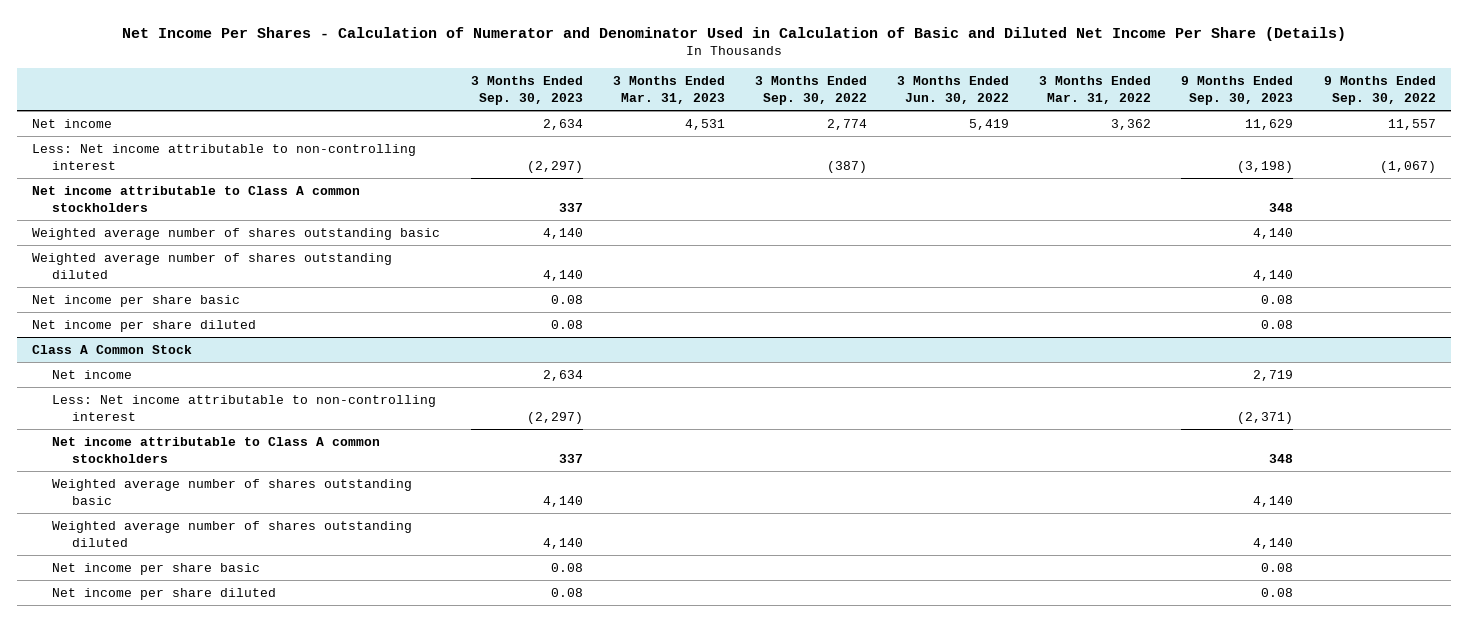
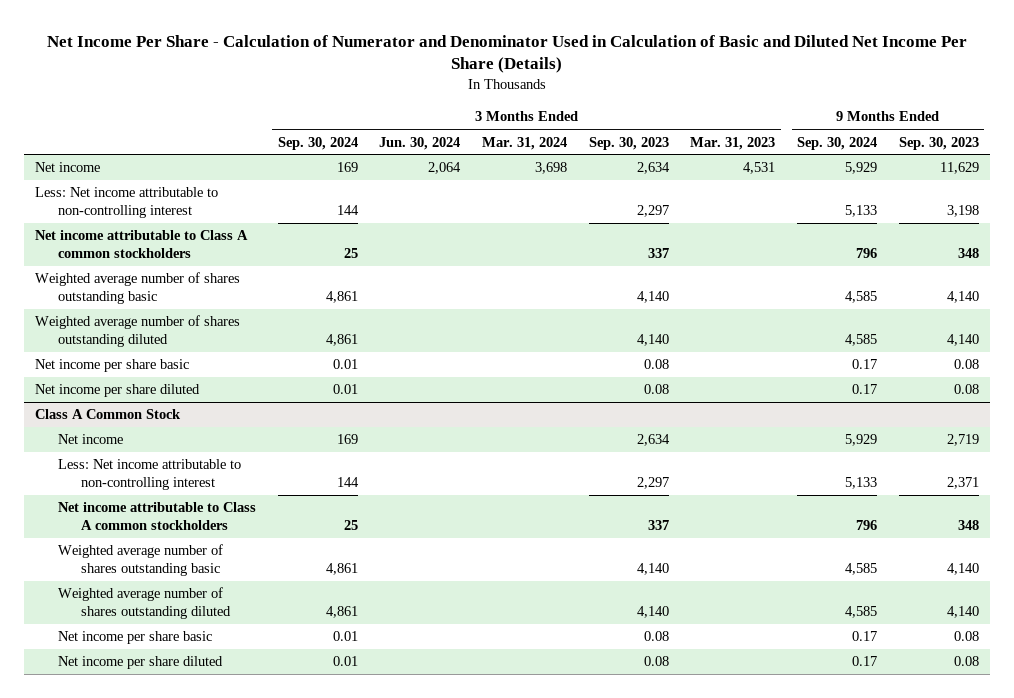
[122,26,1347,41] Net Income Per Shares - Calculation of Numerator and Denominator Used in Calculation of Basic and Diluted Net Income Per Share (Details) -> [46,34,967,74] Net Income Per Share - Calculation of Numerator and Denominator Used in Calculation of Basic and Diluted Net Income Per Share (Details)
[754,76,867,106] 3 Months Ended Sep. 30, 2022 -> none
[897,76,1010,105] 3 Months Ended Jun. 30, 2022 -> none
[1039,76,1152,105] 3 Months Ended Mar. 31, 2022 -> none
[1323,76,1436,106] 9 Months Ended Sep. 30, 2022 -> none
none -> [277,136,358,150] Sep. 30, 2024
none -> [379,136,461,150] Jun. 30, 2024
none -> [482,136,568,150] Mar. 31, 2024
none -> [797,136,878,150] Sep. 30, 2024
[526,160,583,173] (2,297) -> [636,205,669,218] 2,297
[1237,160,1294,173] (3,198) -> [946,205,979,218] 3,198
[526,411,583,424] (2,297) -> [636,477,669,490] 2,297
[1237,411,1294,424] (2,371) -> [946,477,979,490] 2,371

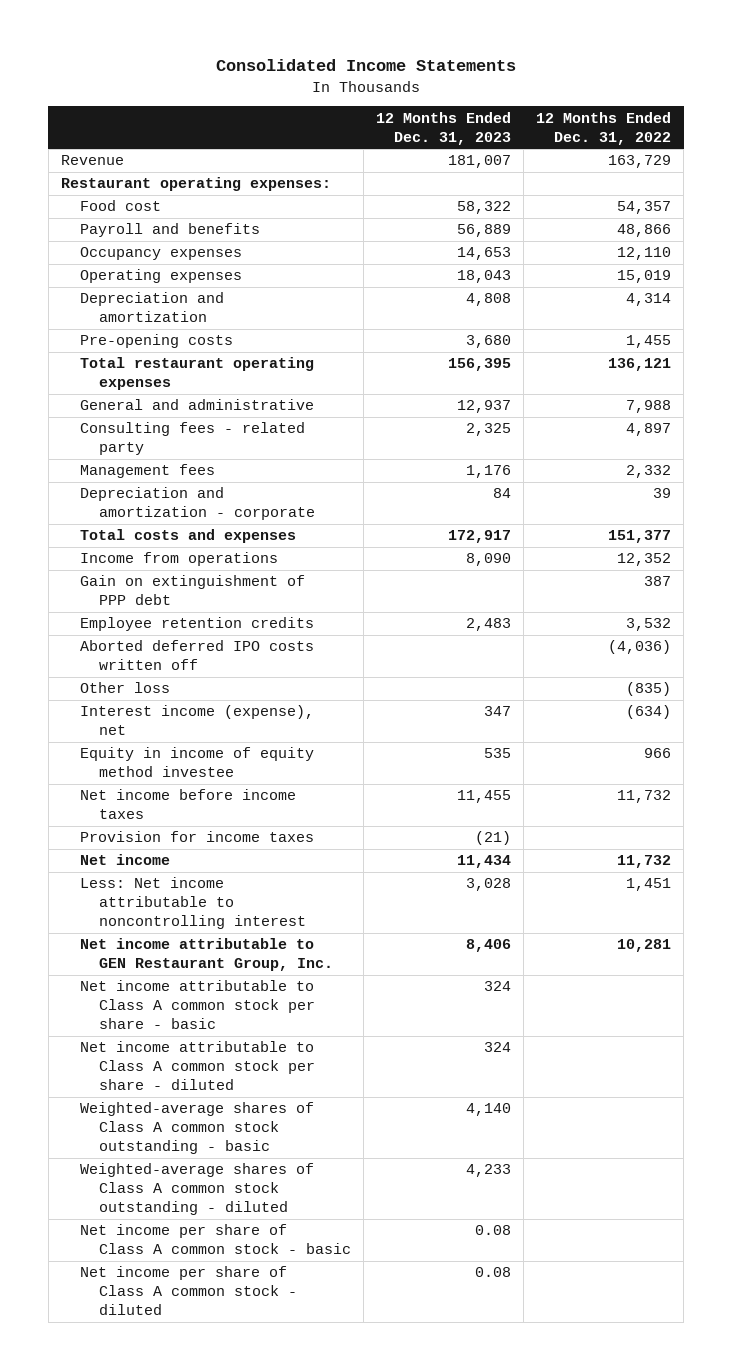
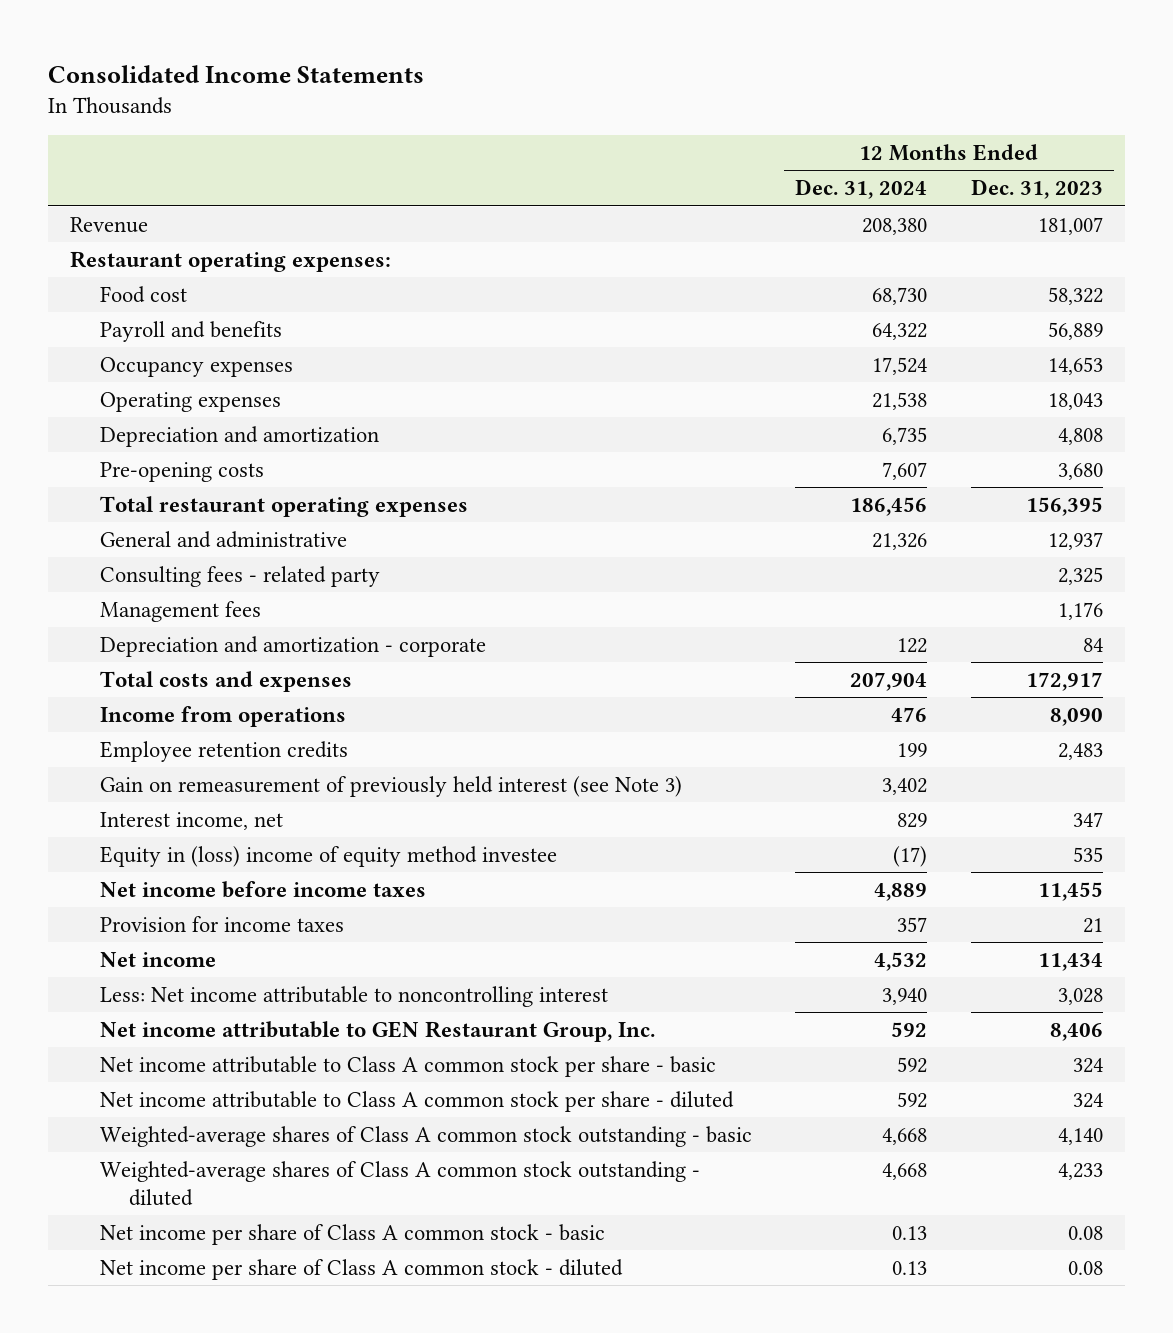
[536,111,672,145] 12 Months Ended Dec. 31, 2022 -> none
none -> [795,179,928,200] Dec. 31, 2024
[80,575,306,606] Gain on extinguishment of PPP debt -> none
[80,640,315,671] Aborted deferred IPO costs written off -> none
[80,682,171,694] Other loss -> none
none -> [99,775,682,797] Gain on remeasurement of previously held interest (see Note 3)
[80,705,315,736] Interest income (expense), net -> [99,811,283,830] Interest income, net
[80,747,315,778] Equity in income of equity method investee -> [99,845,557,867] Equity in (loss) income of equity method investee
[475,831,512,846] (21) -> [1082,917,1103,933] 21

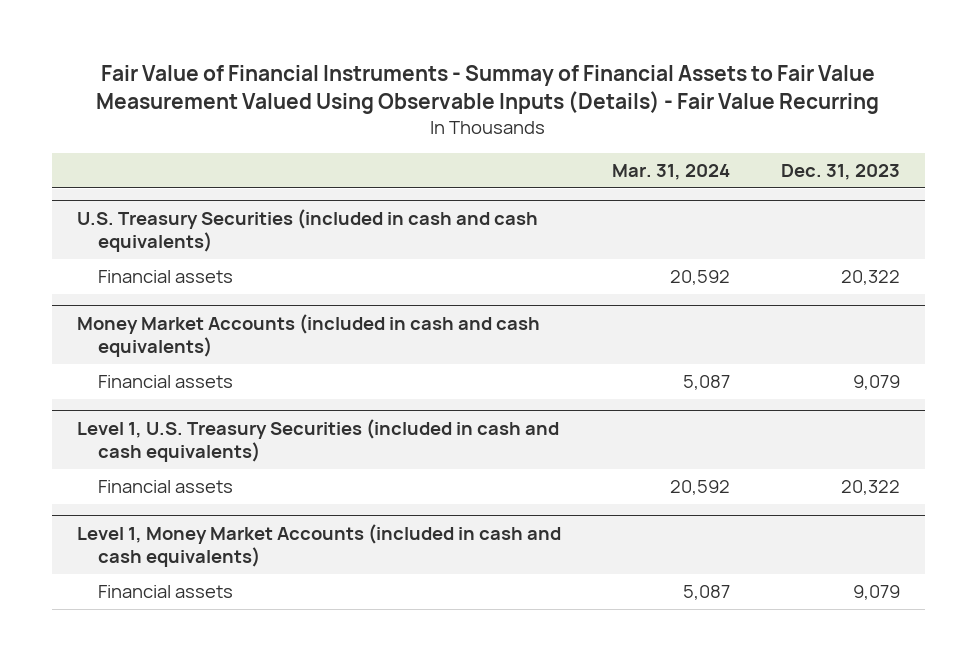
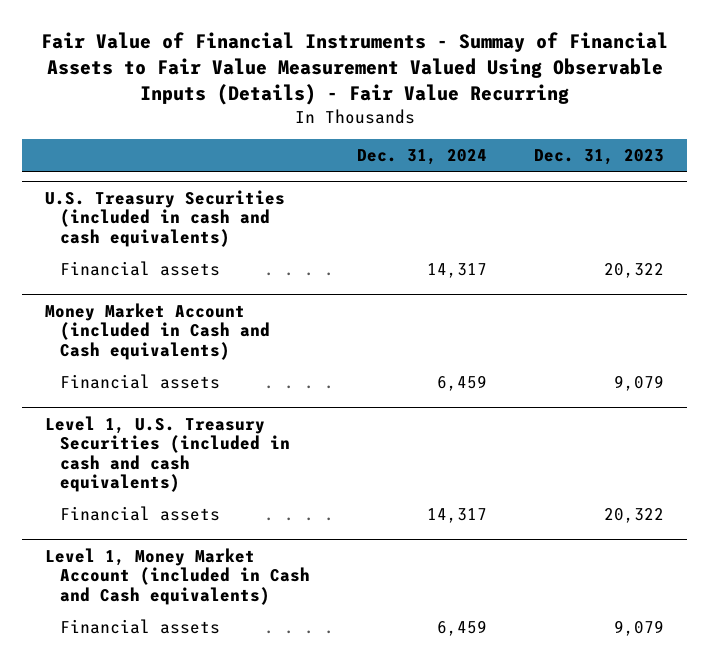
[611,163,730,180] Mar. 31, 2024 -> none
none -> [357,149,488,166] Dec. 31, 2024
[77,313,541,357] Money Market Accounts (included in cash and cash equivalents) -> [45,302,271,360] Money Market Account (included in Cash and Cash equivalents)
[77,523,562,567] Level 1, Money Market Accounts (included in cash and cash equivalents) -> [45,547,311,605] Level 1, Money Market Account (included in Cash and Cash equivalents)

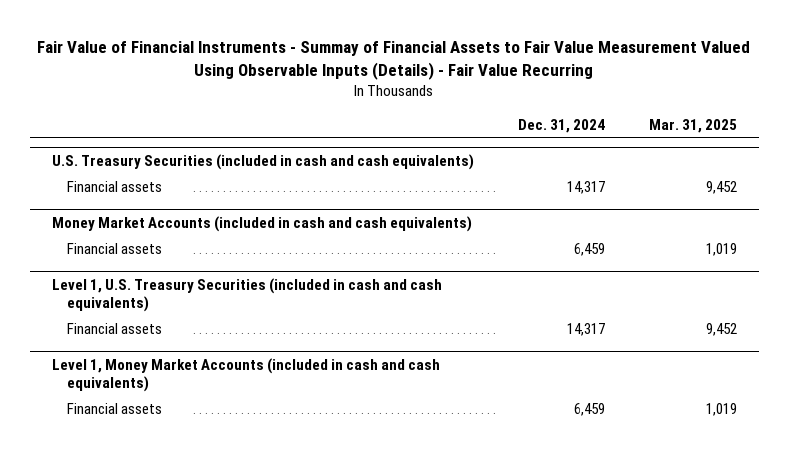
[533,149,664,166] Dec. 31, 2023 -> none
none -> [648,118,737,133] Mar. 31, 2025
[45,302,271,360] Money Market Account (included in Cash and Cash equivalents) -> [51,215,472,232] Money Market Accounts (included in cash and cash equivalents)
[45,547,311,605] Level 1, Money Market Account (included in Cash and Cash equivalents) -> [51,357,440,393] Level 1, Money Market Accounts (included in cash and cash equivalents)

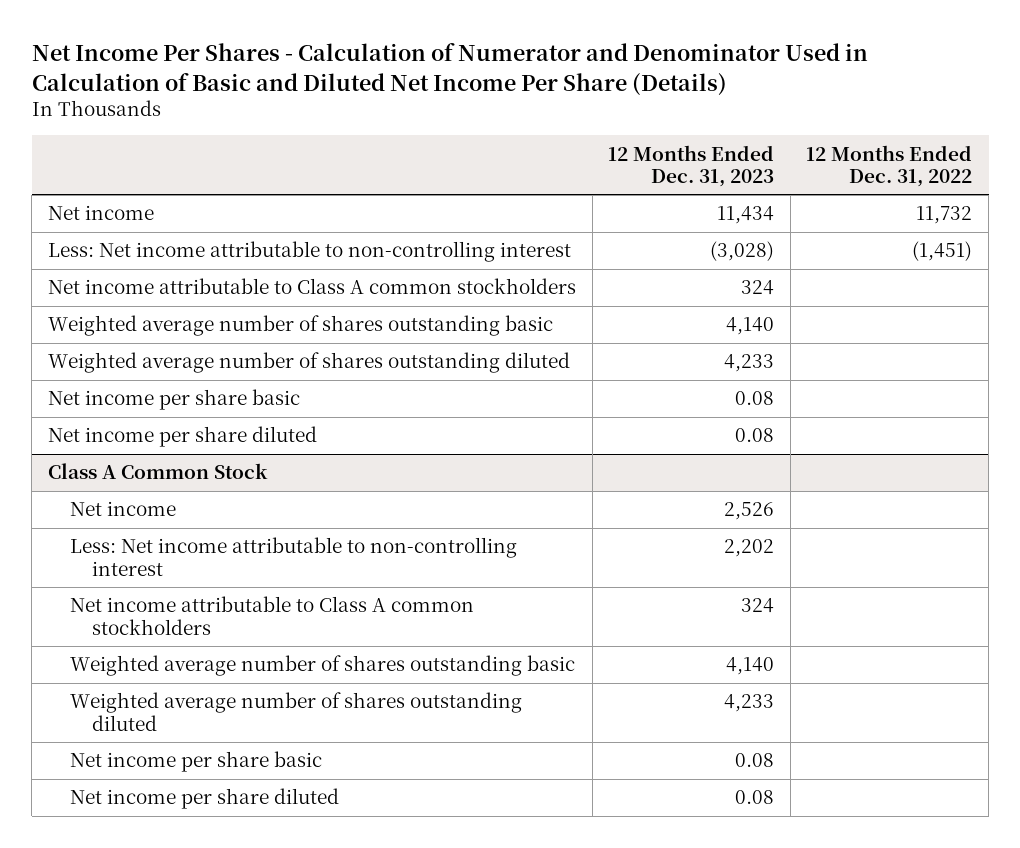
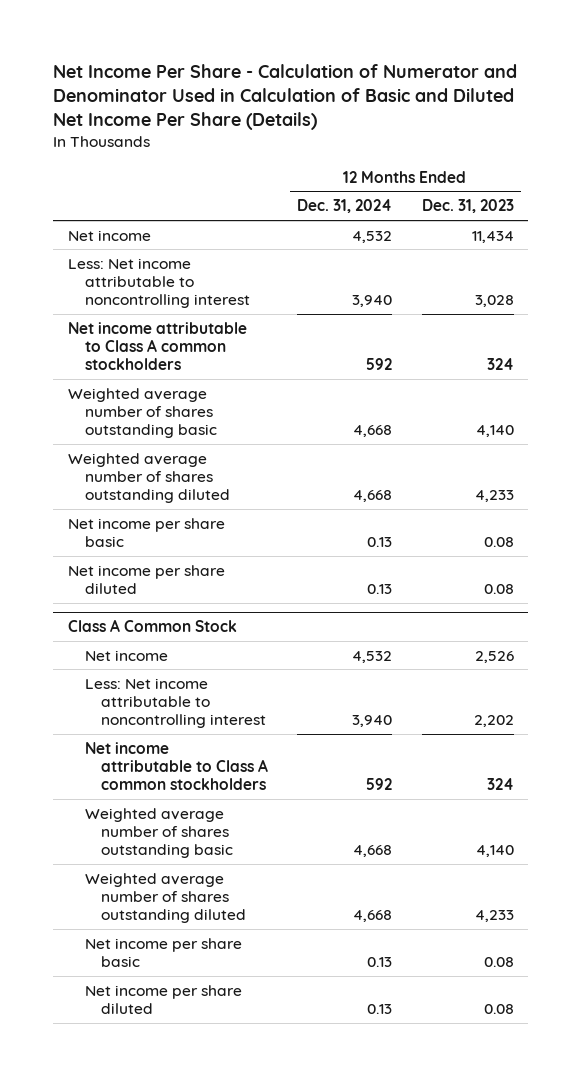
[31,43,868,96] Net Income Per Shares - Calculation of Numerator and Denominator Used in Calculation of Basic and Diluted Net Income Per Share (Details) -> [53,63,518,131] Net Income Per Share - Calculation of Numerator and Denominator Used in Calculation of Basic and Diluted Net Income Per Share (Details)
[806,144,973,187] 12 Months Ended Dec. 31, 2022 -> none
none -> [297,199,393,214] Dec. 31, 2024
[47,241,571,263] Less: Net income attributable to non-controlling interest -> [68,257,250,309] Less: Net income attributable to noncontrolling interest
[710,241,775,262] (3,028) -> [474,295,514,308] 3,028
[69,537,517,576] Less: Net income attributable to non-controlling interest -> [84,677,266,729] Less: Net income attributable to noncontrolling interest

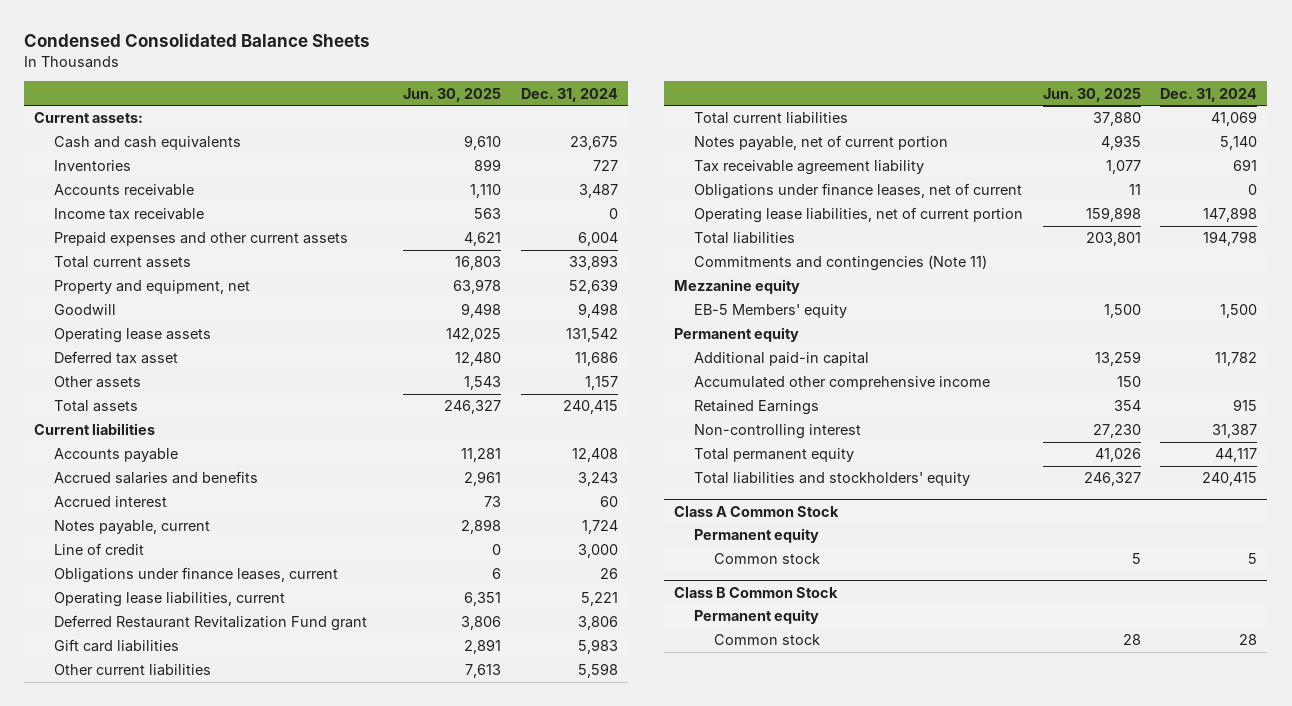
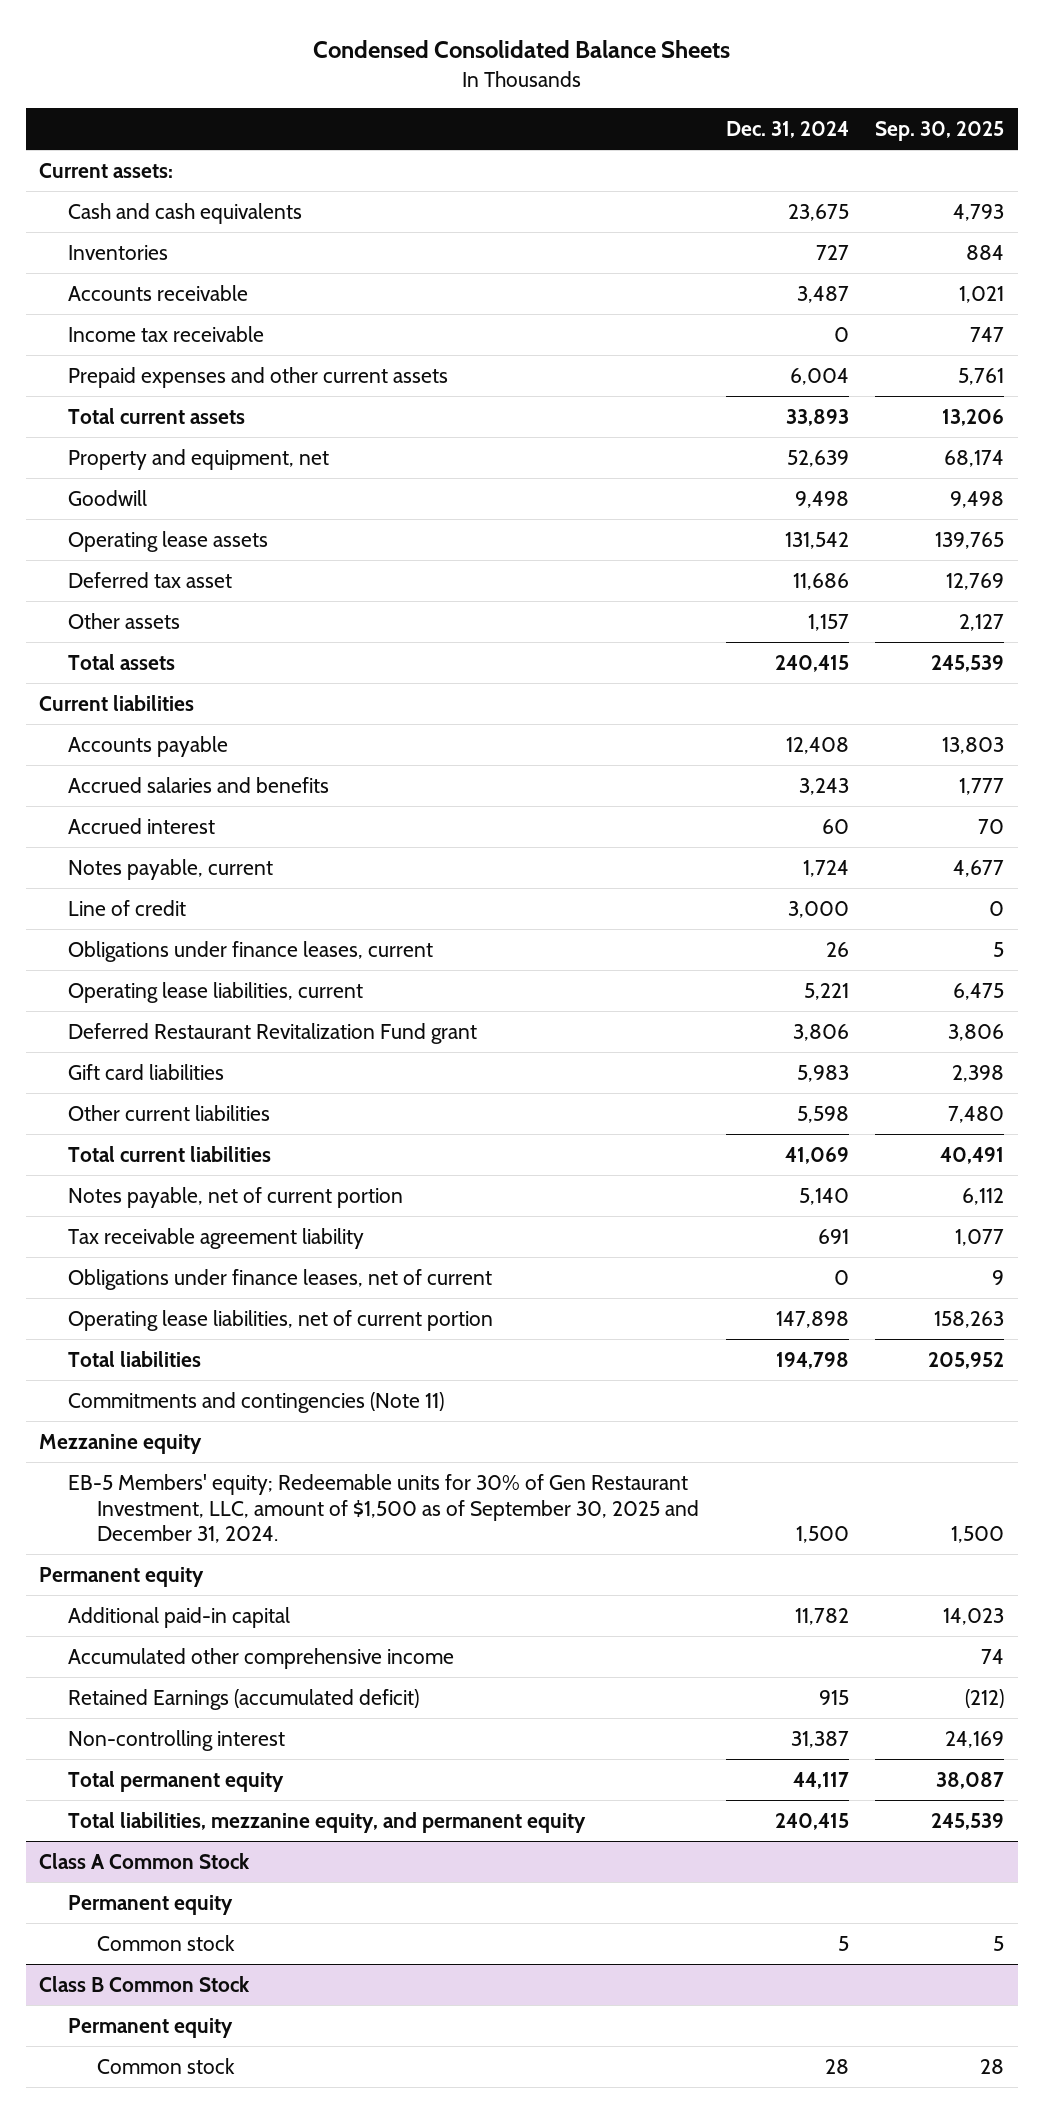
[402,87,501,102] Jun. 30, 2025 -> none
none -> [875,120,1005,141] Sep. 30, 2025
[693,304,847,319] EB-5 Members' equity -> [68,1474,700,1543] EB-5 Members' equity; Redeemable units for 30% of Gen Restaurant Investment, LLC, amount of $1,500 as of September 30, 2025 and December 31, 2024.
[693,400,819,416] Retained Earnings -> [68,1689,420,1711] Retained Earnings (accumulated deficit)
[693,472,970,487] Total liabilities and stockholders' equity -> [68,1812,587,1834] Total liabilities, mezzanine equity, and permanent equity

